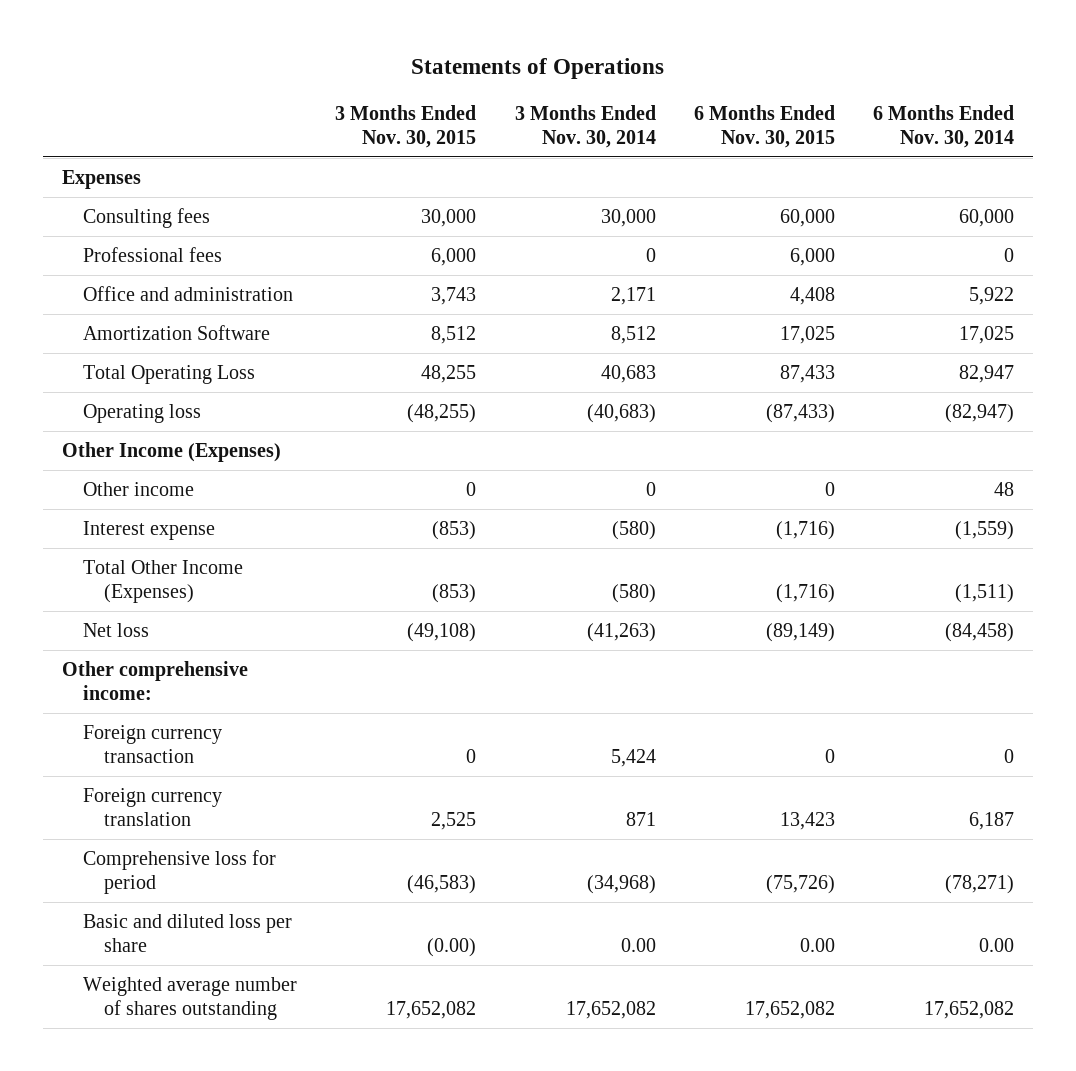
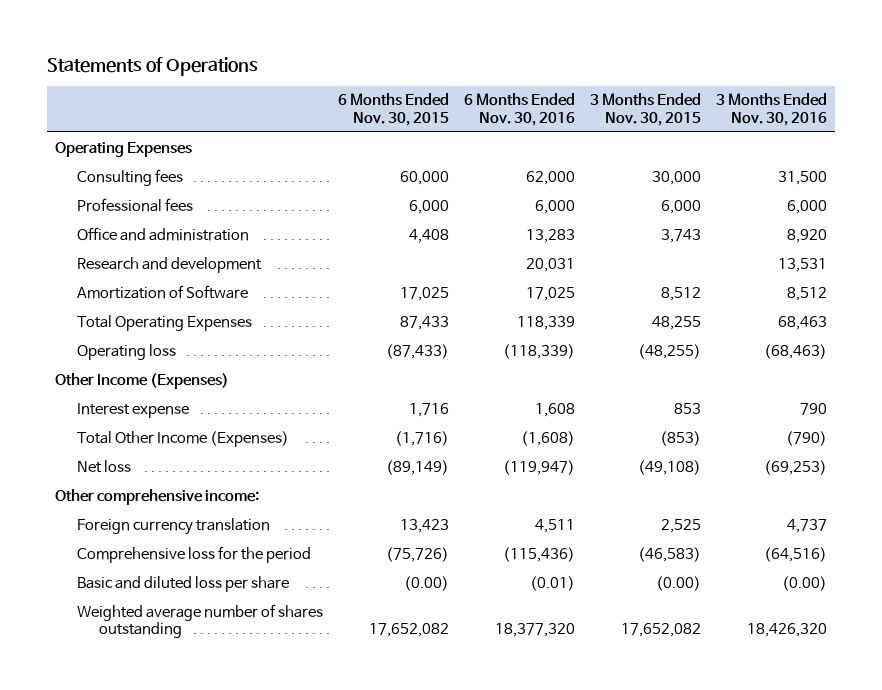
[514,105,656,148] 3 Months Ended Nov. 30, 2014 -> none
[873,105,1015,148] 6 Months Ended Nov. 30, 2014 -> none
none -> [464,93,576,127] 6 Months Ended Nov. 30, 2016
none -> [716,93,828,127] 3 Months Ended Nov. 30, 2016
[62,170,142,190] Expenses -> [54,141,192,157] Operating Expenses
none -> [76,256,262,273] Research and development
[83,325,271,341] Amortization Software -> [76,284,248,299] Amortization of Software
[83,365,256,385] Total Operating Loss -> [76,314,252,331] Total Operating Expenses
[83,482,195,497] Other income -> none
[432,521,477,541] (853) -> [674,402,702,414] 853
[775,521,835,541] (1,716) -> [408,402,449,417] 1,716
[83,725,223,763] Foreign currency transaction -> none
[83,850,277,894] Comprehensive loss for period -> [76,545,311,563] Comprehensive loss for the period
[799,937,835,952] 0.00 -> [403,575,449,591] (0.00)

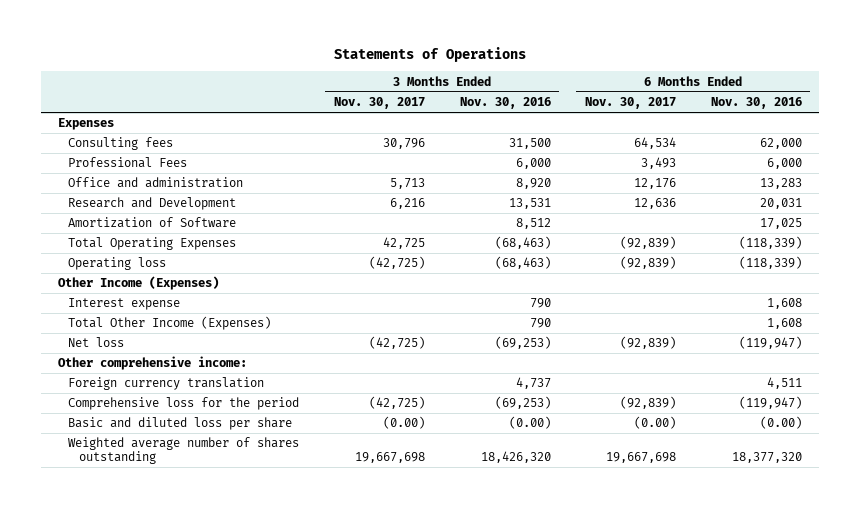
[337,93,449,127] 6 Months Ended Nov. 30, 2015 -> none
[590,93,702,127] 3 Months Ended Nov. 30, 2015 -> none
none -> [333,97,425,110] Nov. 30, 2017
none -> [585,97,677,110] Nov. 30, 2017
[54,141,192,157] Operating Expenses -> [58,118,115,131] Expenses
[76,197,193,212] Professional fees -> [68,157,188,169] Professional Fees
[76,256,262,273] Research and development -> [68,197,237,211] Research and Development
[517,315,576,330] 118,339 -> [738,236,802,250] (118,339)
[778,315,828,330] 68,463 -> [494,236,551,250] (68,463)
[521,430,576,446] (1,608) -> [766,318,802,330] 1,608
[786,430,828,446] (790) -> [529,318,551,329] 790
[503,546,576,562] (115,436) -> [738,396,802,410] (119,947)
[764,546,828,562] (64,516) -> [494,396,551,410] (69,253)
[530,575,576,591] (0.01) -> [759,416,802,430] (0.00)

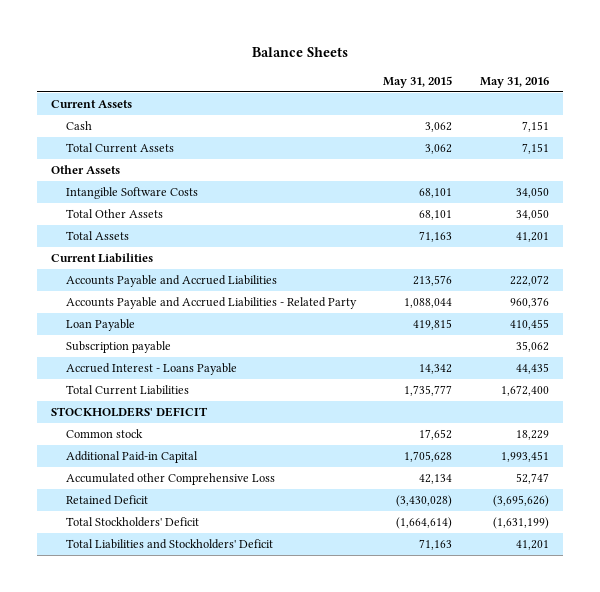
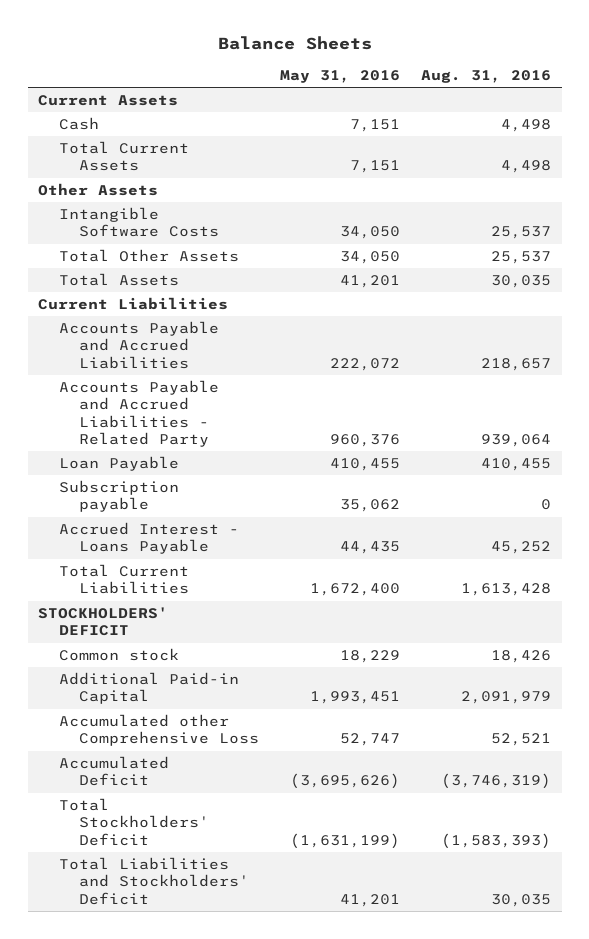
[383,75,453,88] May 31, 2015 -> none
none -> [421,70,552,84] Aug. 31, 2016
[65,495,148,506] Retained Deficit -> [58,756,169,787] Accumulated Deficit

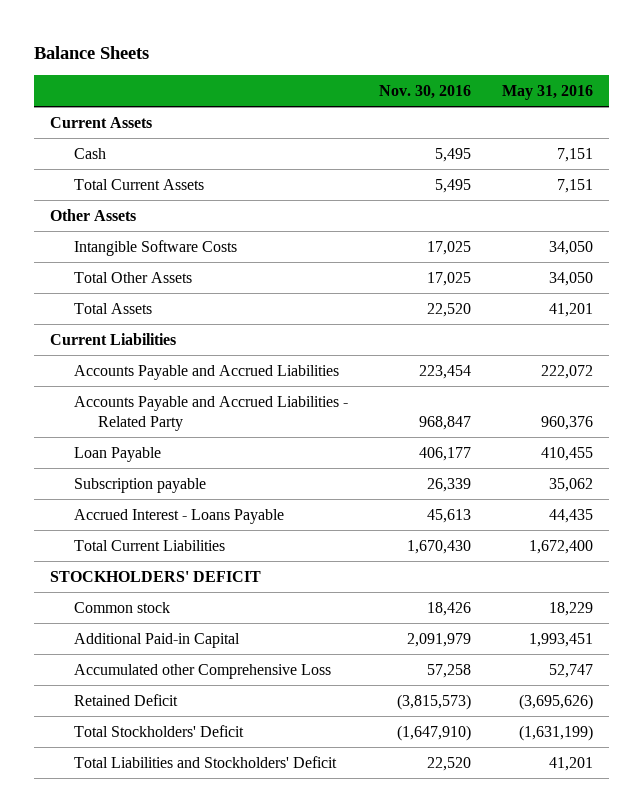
[421,70,552,84] Aug. 31, 2016 -> none
none -> [378,84,471,99] Nov. 30, 2016
[58,756,169,787] Accumulated Deficit -> [73,693,178,706] Retained Deficit

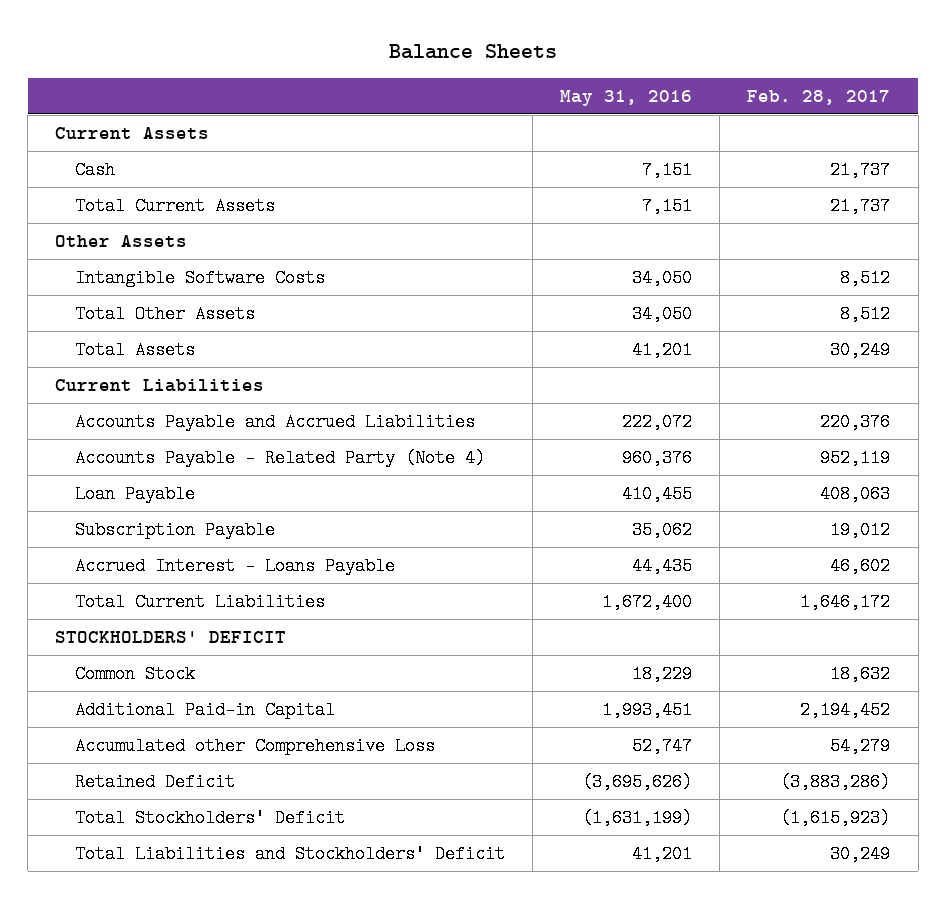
[378,84,471,99] Nov. 30, 2016 -> none
none -> [747,89,891,105] Feb. 28, 2017
[73,395,348,431] Accounts Payable and Accrued Liabilities - Related Party -> [74,448,485,467] Accounts Payable - Related Party (Note 4)
[73,477,206,493] Subscription payable -> [74,520,275,539] Subscription Payable
[73,601,170,613] Common stock -> [74,664,195,683] Common Stock

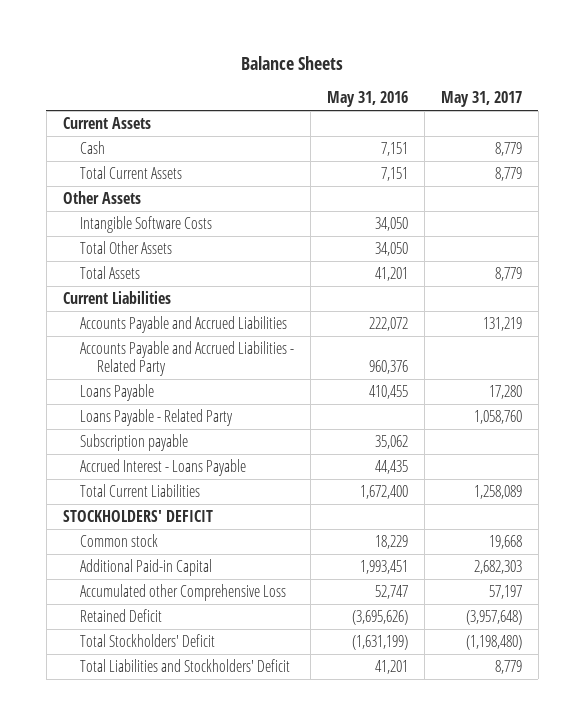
[747,89,891,105] Feb. 28, 2017 -> none
none -> [440,91,522,108] May 31, 2017
[74,448,485,467] Accounts Payable - Related Party (Note 4) -> [79,340,294,376] Accounts Payable and Accrued Liabilities - Related Party
[74,484,195,503] Loan Payable -> [79,383,154,401] Loans Payable
none -> [79,408,233,426] Loans Payable - Related Party
[74,520,275,539] Subscription Payable -> [79,433,188,451] Subscription payable
[74,664,195,683] Common Stock -> [79,533,158,547] Common stock

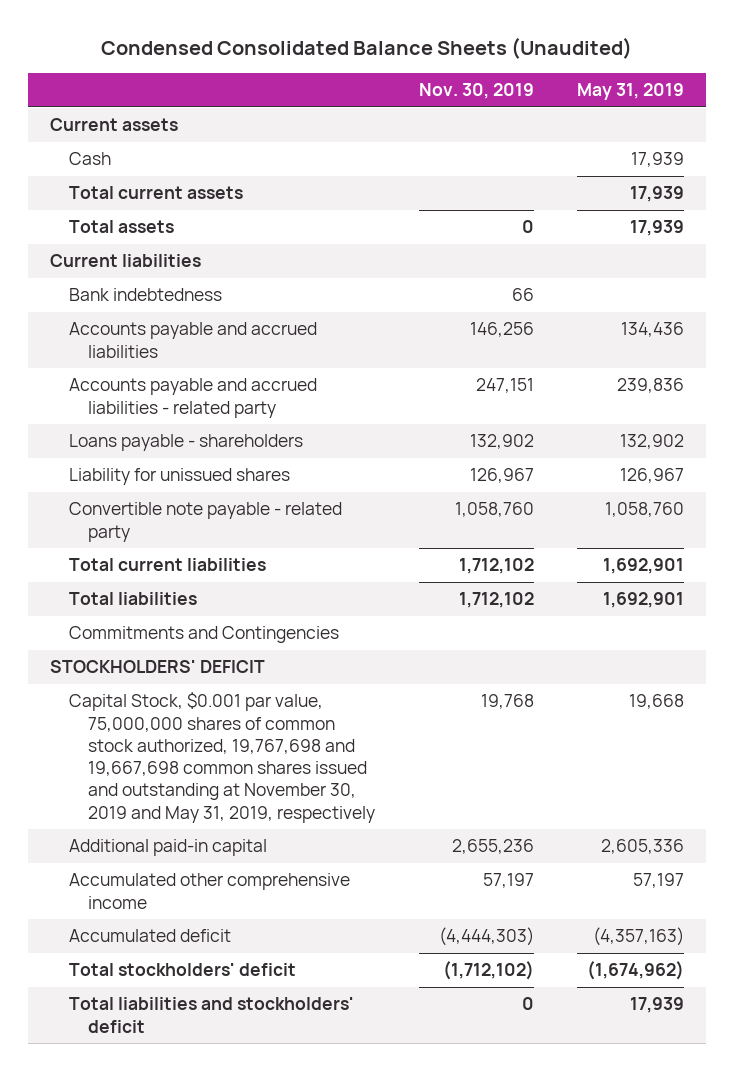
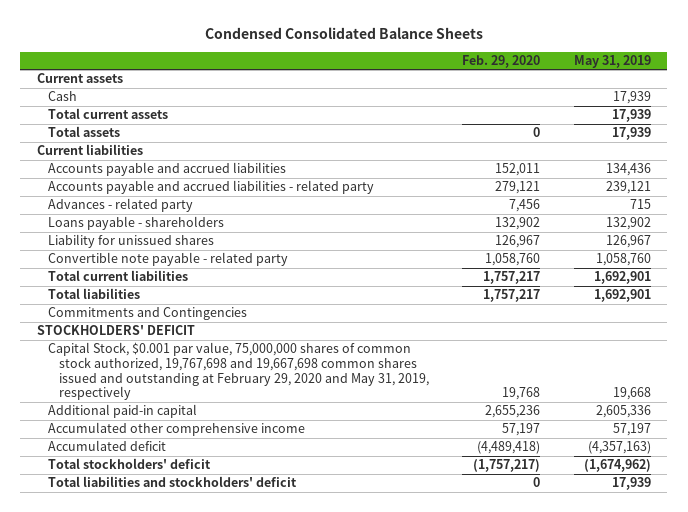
[101,37,633,60] Condensed Consolidated Balance Sheets (Unaudited) -> [204,27,483,40] Condensed Consolidated Balance Sheets
[418,83,534,100] Nov. 30, 2019 -> none
none -> [462,54,541,68] Feb. 29, 2020
[69,288,223,302] Bank indebtedness -> none
[617,378,685,394] 239,836 -> [605,181,651,195] 239,121
none -> [47,198,193,213] Advances - related party
[69,692,376,823] Capital Stock, $0.001 par value, 75,000,000 shares of common stock authorized, 19,767,698 and 19,667,698 common shares issued and outstanding at November 30, 2019 and May 31, 2019, respectively -> [47,342,429,401] Capital Stock, $0.001 par value, 75,000,000 shares of common stock authorized, 19,767,698 and 19,667,698 common shares issued and outstanding at February 29, 2020 and May 31, 2019, respectively

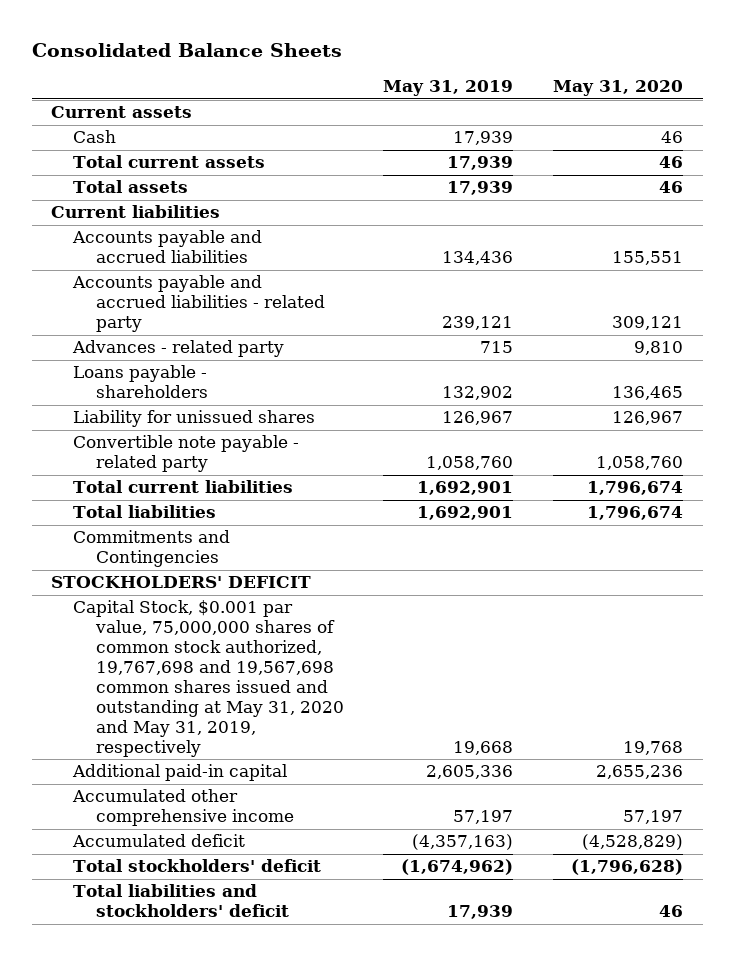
[204,27,483,40] Condensed Consolidated Balance Sheets -> [31,43,342,58] Consolidated Balance Sheets
[462,54,541,68] Feb. 29, 2020 -> none
none -> [552,80,683,97] May 31, 2020
[47,342,429,401] Capital Stock, $0.001 par value, 75,000,000 shares of common stock authorized, 19,767,698 and 19,667,698 common shares issued and outstanding at February 29, 2020 and May 31, 2019, respectively -> [73,600,344,757] Capital Stock, $0.001 par value, 75,000,000 shares of common stock authorized, 19,767,698 and 19,567,698 common shares issued and outstanding at May 31, 2020 and May 31, 2019, respectively

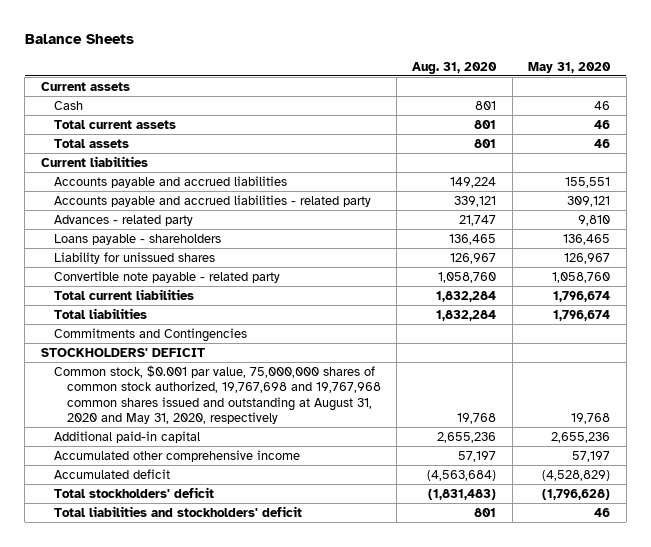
[31,43,342,58] Consolidated Balance Sheets -> [24,34,134,45] Balance Sheets
[383,80,514,97] May 31, 2019 -> none
none -> [412,61,498,74] Aug. 31, 2020
[73,600,344,757] Capital Stock, $0.001 par value, 75,000,000 shares of common stock authorized, 19,767,698 and 19,567,698 common shares issued and outstanding at May 31, 2020 and May 31, 2019, respectively -> [53,364,381,425] Common stock, $0.001 par value, 75,000,000 shares of common stock authorized, 19,767,698 and 19,767,968 common shares issued and outstanding at August 31, 2020 and May 31, 2020, respectively

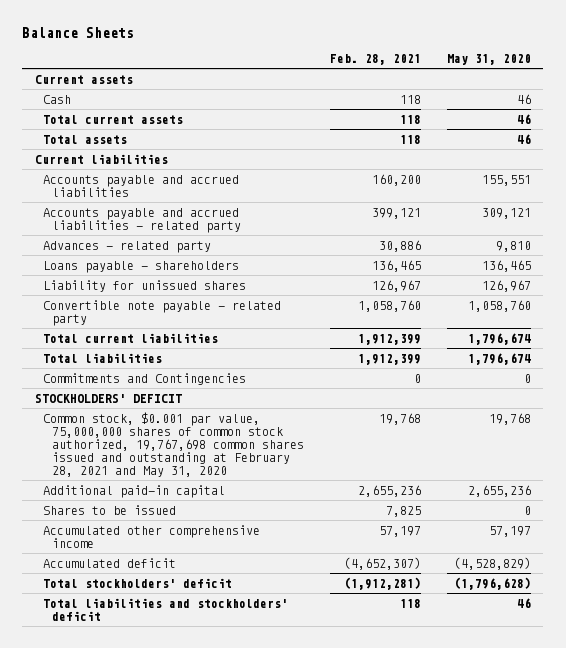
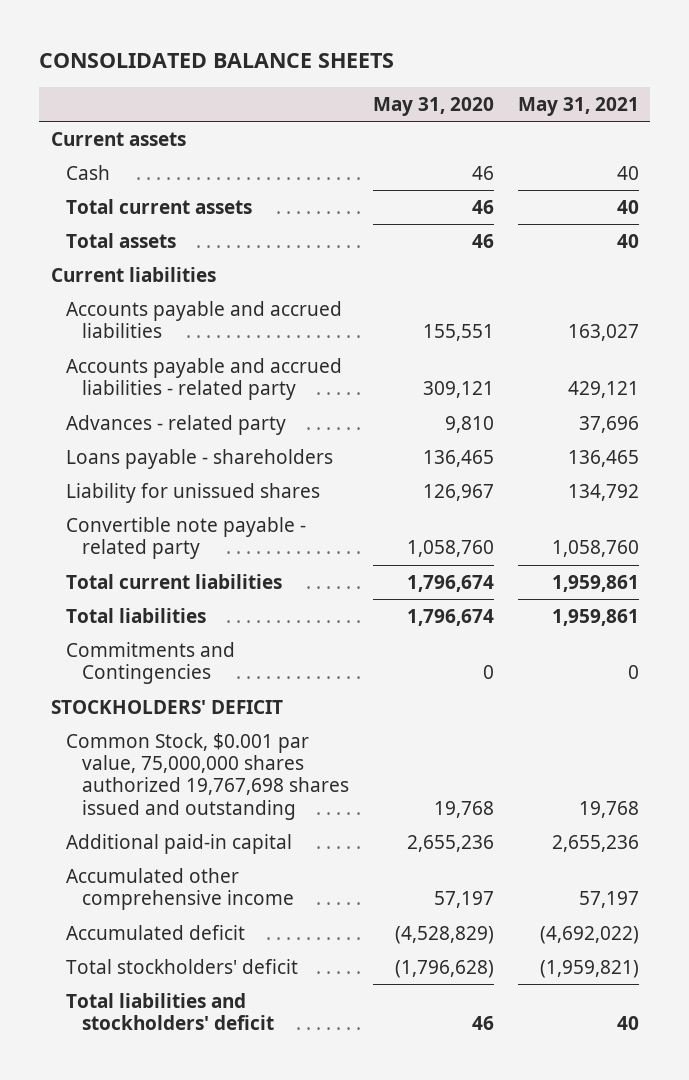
[22,27,135,39] Balance Sheets -> [38,53,394,69] CONSOLIDATED BALANCE SHEETS
[329,53,421,65] Feb. 28, 2021 -> none
none -> [517,96,639,116] May 31, 2021
[43,411,304,477] Common stock, $0.001 par value, 75,000,000 shares of common stock authorized, 19,767,698 common shares issued and outstanding at February 28, 2021 and May 31, 2020 -> [66,732,349,820] Common Stock, $0.001 par value, 75,000,000 shares authorized 19,767,698 shares issued and outstanding
[43,504,177,515] Shares to be issued -> none

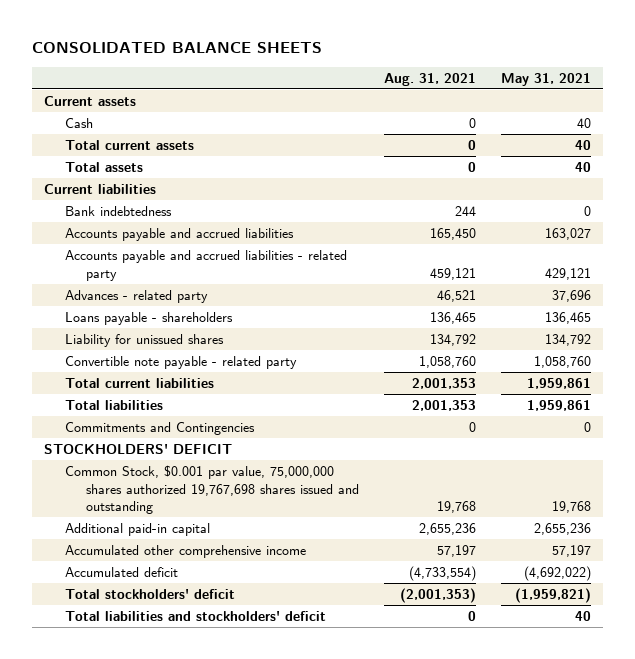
[372,96,494,116] May 31, 2020 -> none
none -> [383,72,476,86] Aug. 31, 2021
none -> [65,205,173,216] Bank indebtedness

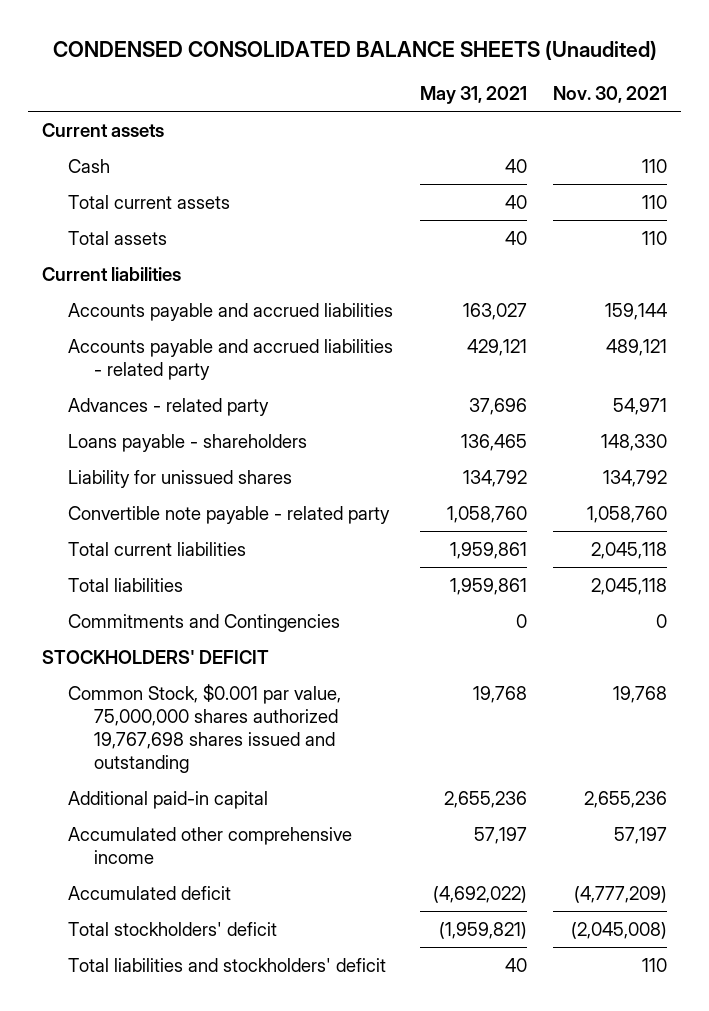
[31,42,322,54] CONSOLIDATED BALANCE SHEETS -> [52,39,657,60] CONDENSED CONSOLIDATED BALANCE SHEETS (Unaudited)
[383,72,476,86] Aug. 31, 2021 -> none
none -> [553,85,668,103] Nov. 30, 2021
[65,205,173,216] Bank indebtedness -> none

